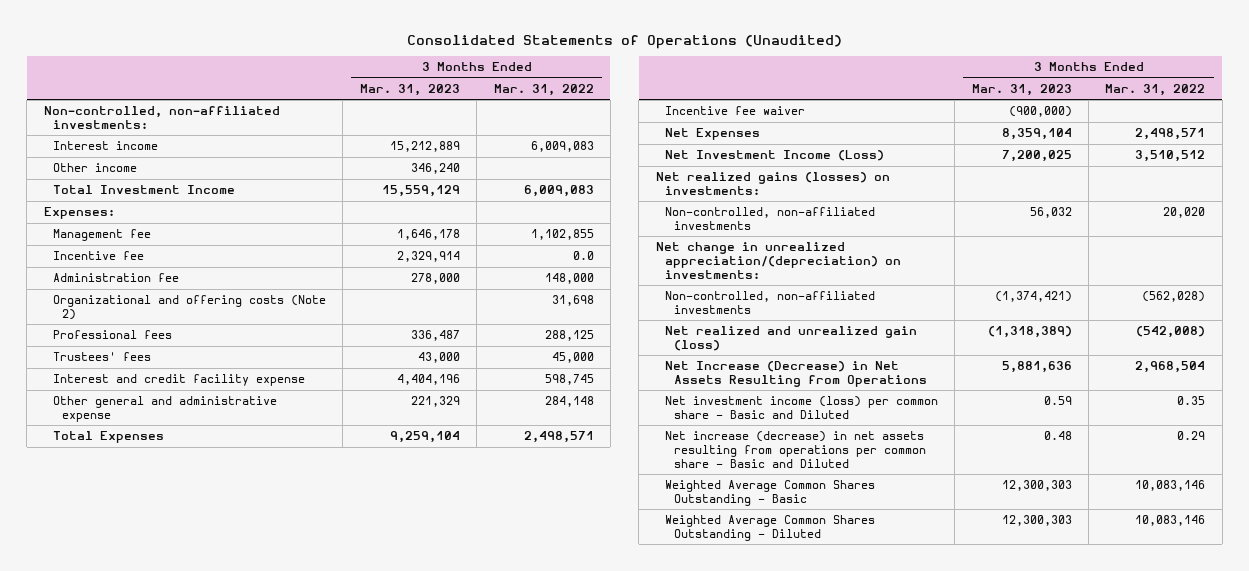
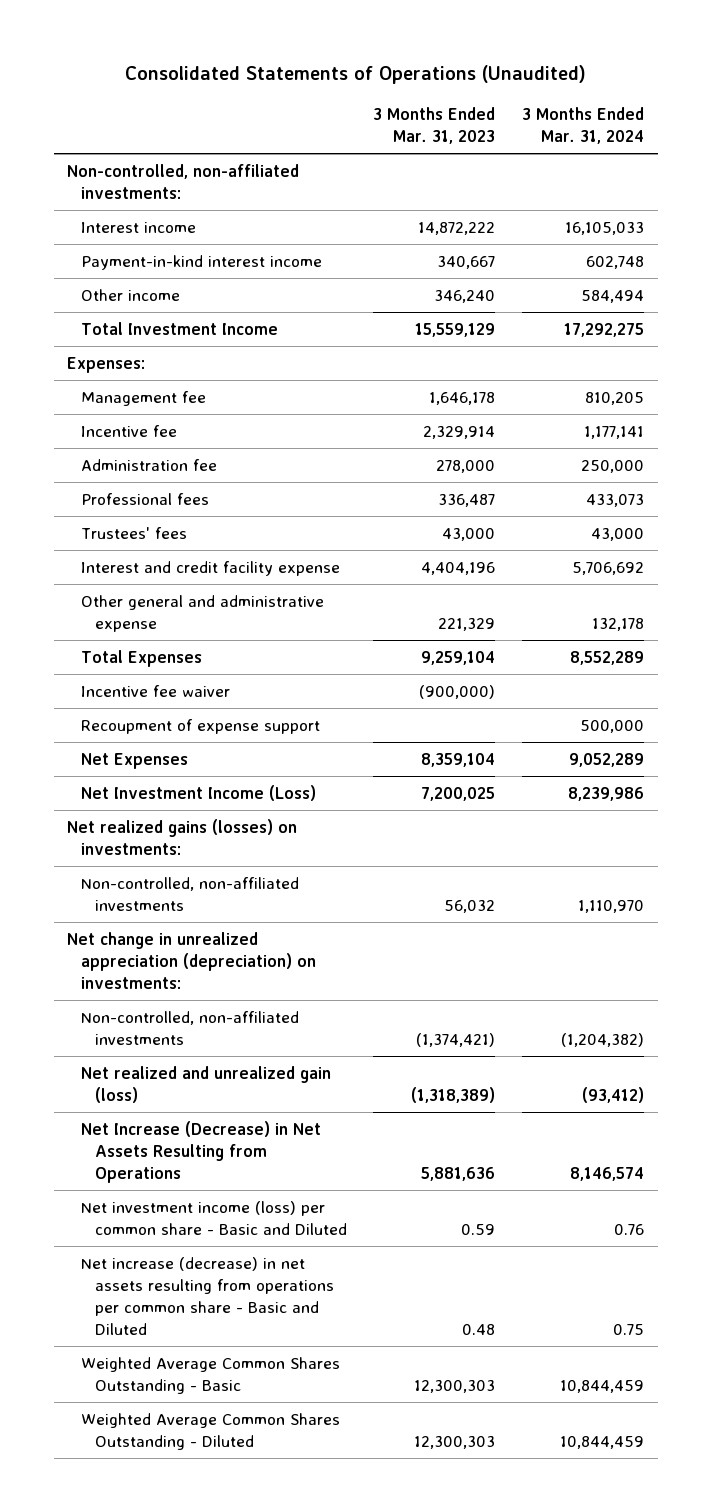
[493,83,594,96] Mar. 31, 2022 -> none
none -> [522,106,645,144] 3 Months Ended Mar. 31, 2024
[389,141,460,153] 15,212,889 -> [418,221,496,235] 14,872,222
none -> [80,254,322,270] Payment-in-kind interest income
[52,295,326,321] Organizational and offering costs (Note 2) -> none
none -> [80,718,320,734] Recoupment of expense support
[655,242,901,279] Net change in unrealized appreciation/(depreciation) on investments: -> [66,931,316,989] Net change in unrealized appreciation (depreciation) on investments:

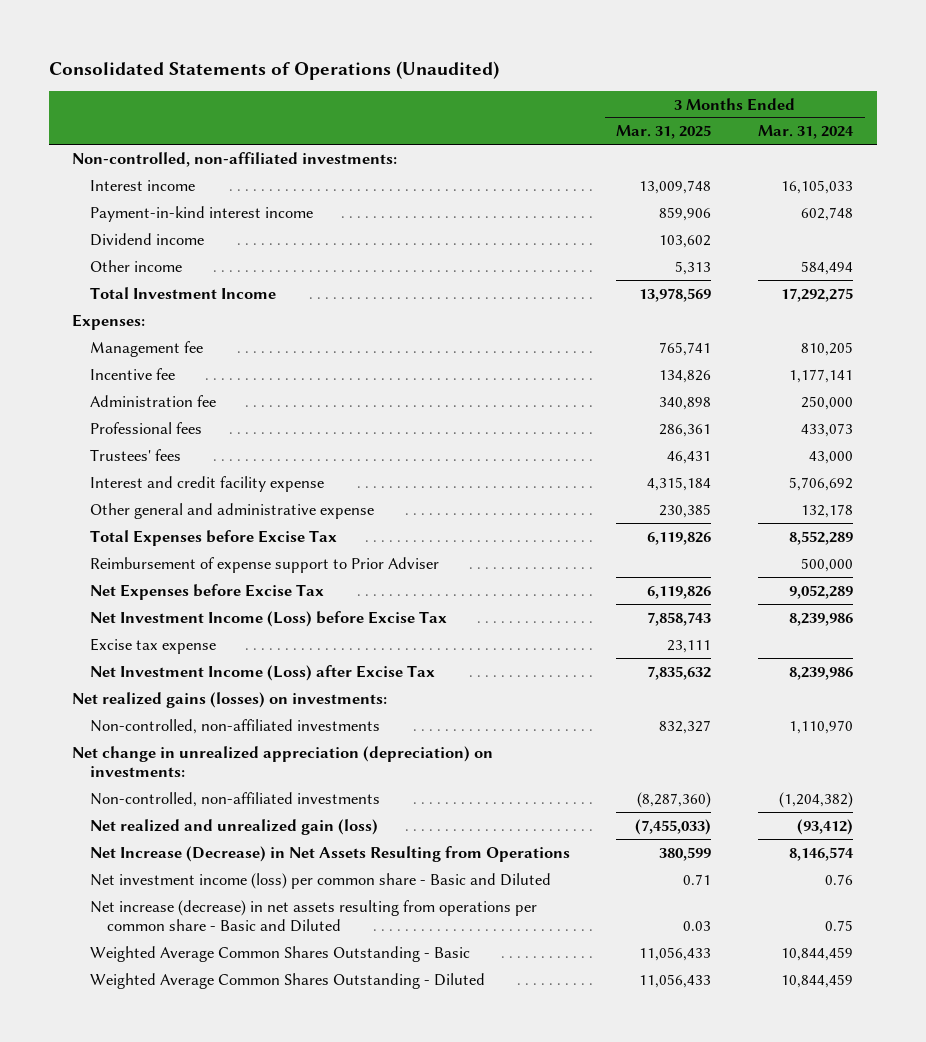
[373,106,496,144] 3 Months Ended Mar. 31, 2023 -> none
none -> [616,125,712,140] Mar. 31, 2025
none -> [89,232,204,246] Dividend income
[80,684,230,697] Incentive fee waiver -> none
[80,718,320,734] Recoupment of expense support -> none
[80,649,202,667] Total Expenses -> [89,529,337,546] Total Expenses before Excise Tax
none -> [89,556,439,573] Reimbursement of expense support to Prior Adviser
[80,752,188,769] Net Expenses -> [89,583,324,600] Net Expenses before Excise Tax
none -> [89,610,447,627] Net Investment Income (Loss) before Excise Tax
none -> [89,637,216,654] Excise tax expense
[80,784,316,801] Net Investment Income (Loss) -> [89,664,435,681] Net Investment Income (Loss) after Excise Tax

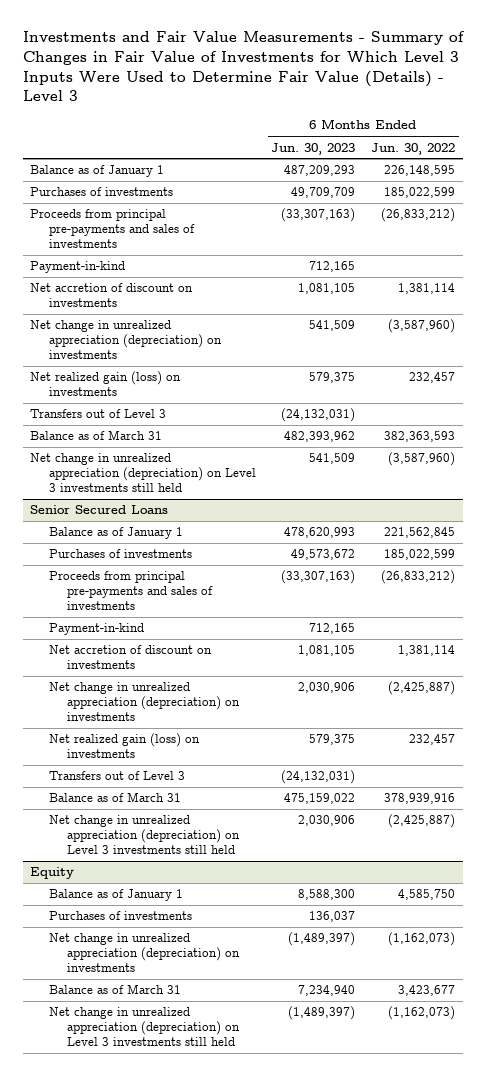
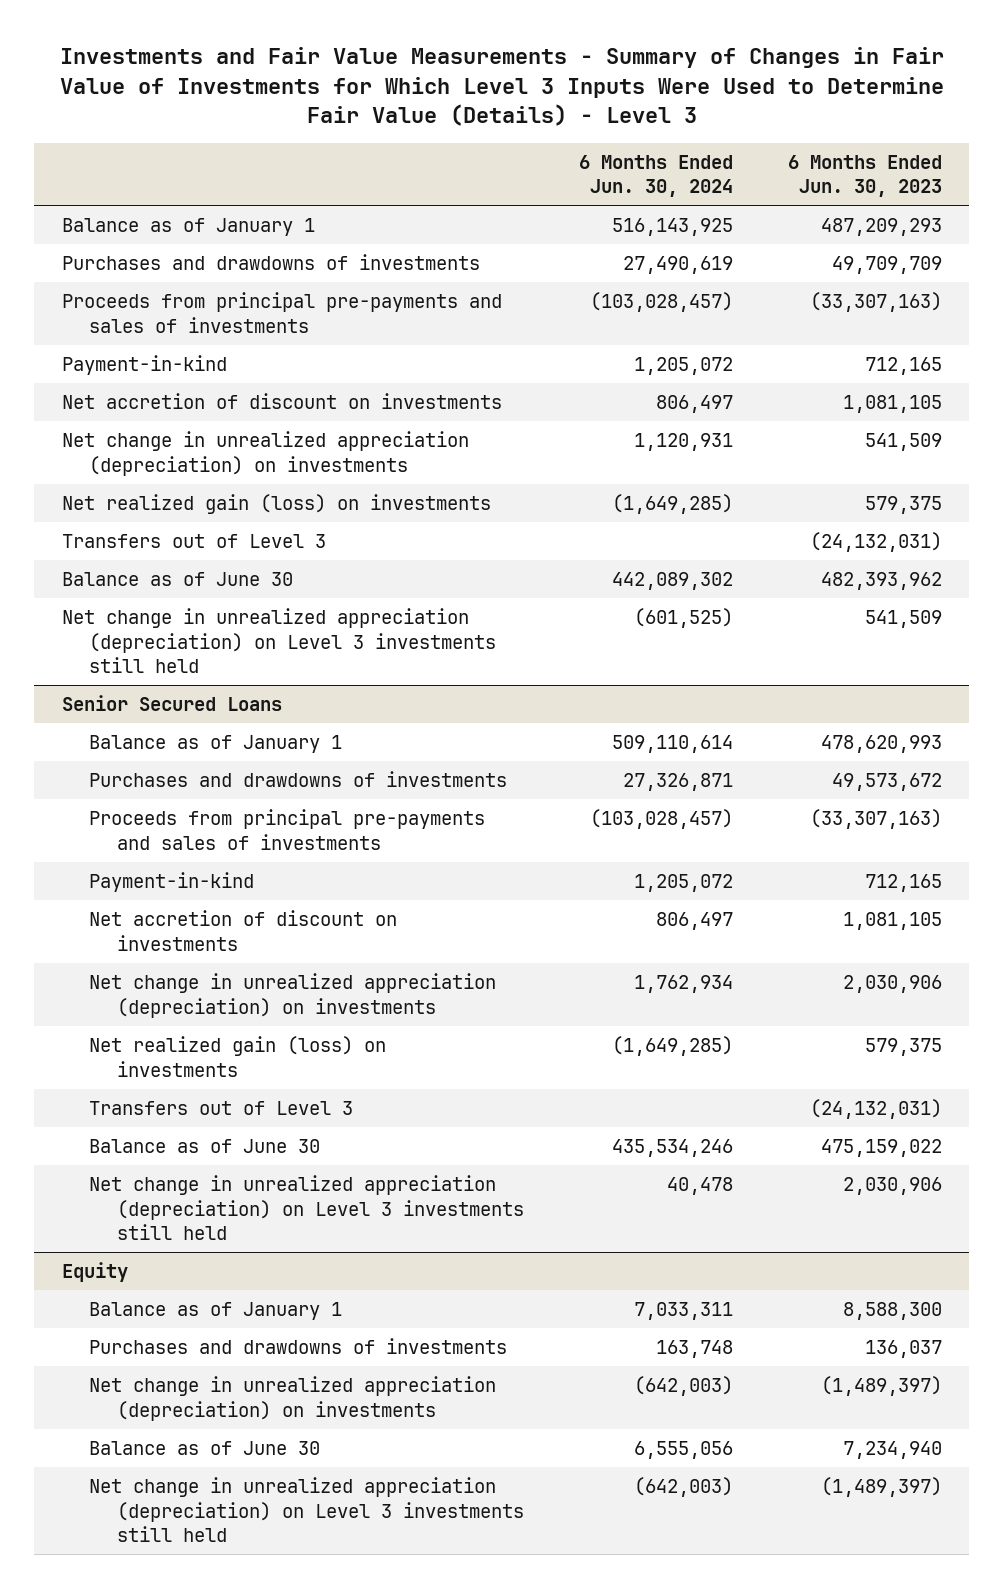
[371,142,456,155] Jun. 30, 2022 -> none
none -> [578,154,733,198] 6 Months Ended Jun. 30, 2024
[30,187,174,197] Purchases of investments -> [61,254,480,271] Purchases and drawdowns of investments
[30,430,163,441] Balance as of March 31 -> [61,572,293,587] Balance as of June 30
[48,549,192,559] Purchases of investments -> [89,771,508,788] Purchases and drawdowns of investments
[48,792,181,803] Balance as of March 31 -> [89,1139,321,1154] Balance as of June 30
[48,911,192,921] Purchases of investments -> [89,1338,508,1355] Purchases and drawdowns of investments
[48,984,181,995] Balance as of March 31 -> [89,1441,321,1456] Balance as of June 30

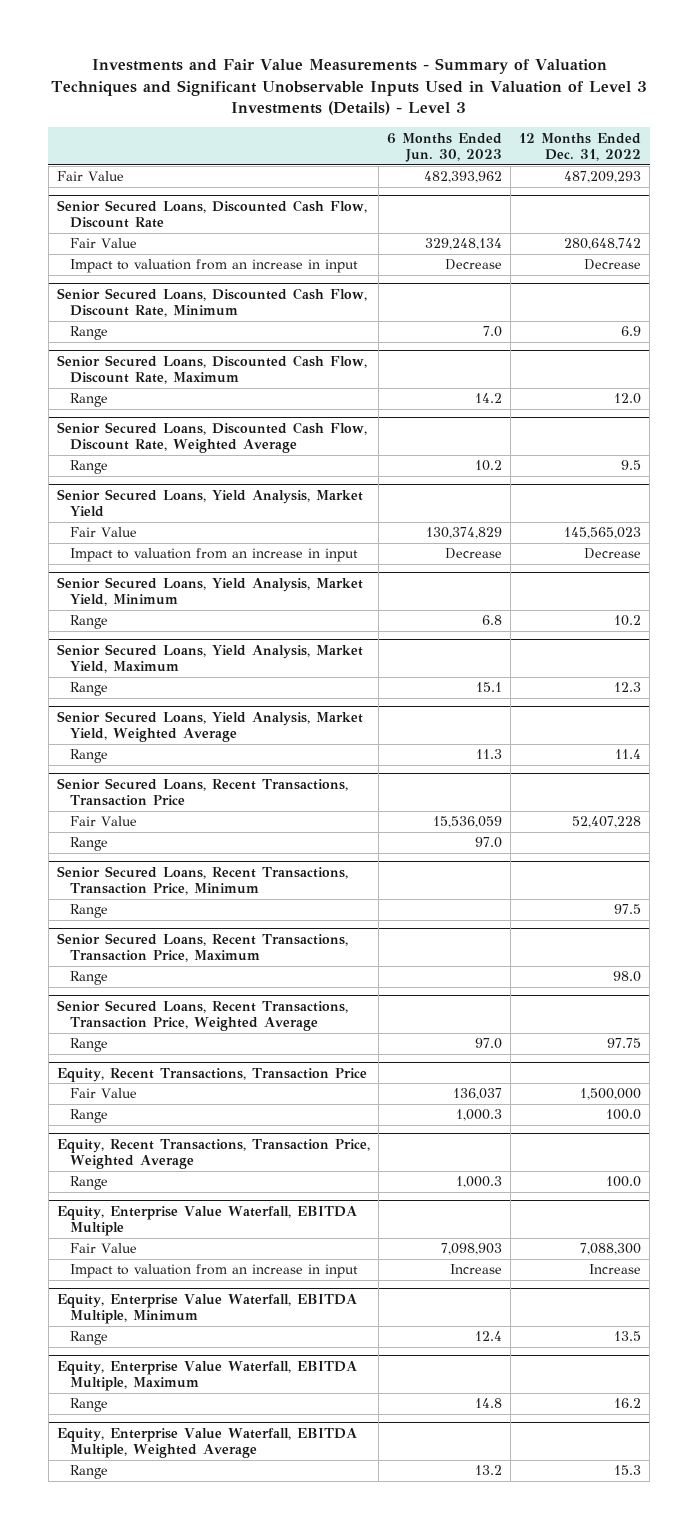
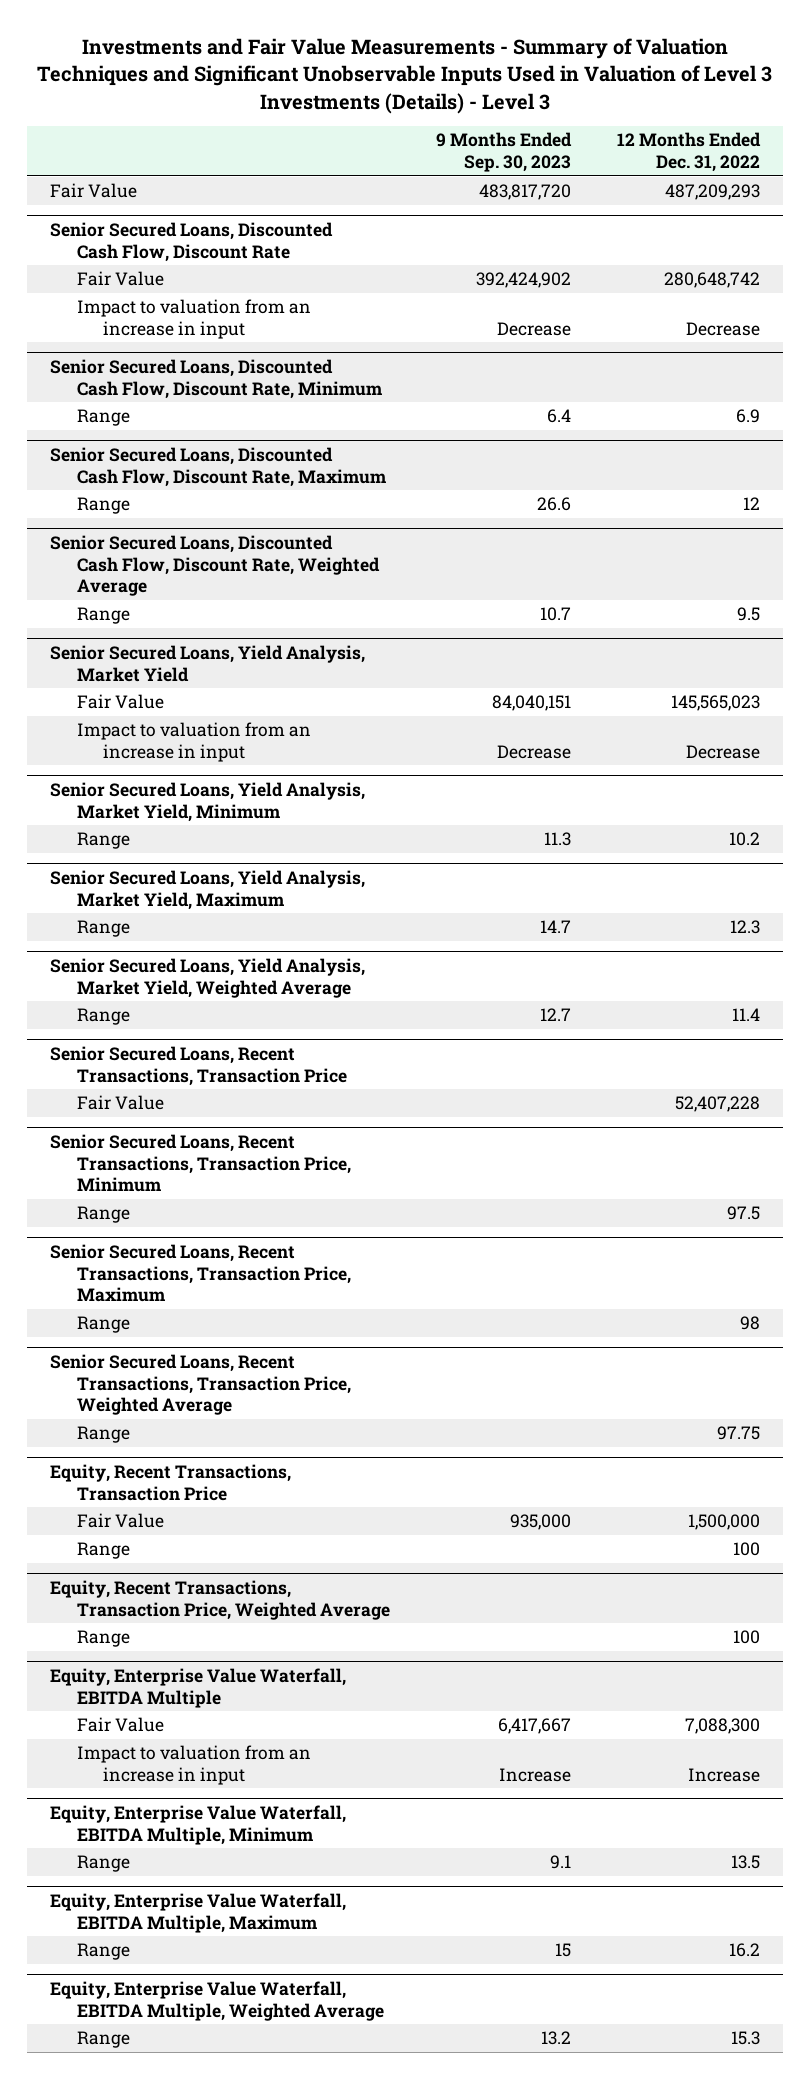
[387,132,503,163] 6 Months Ended Jun. 30, 2023 -> none
none -> [435,132,572,172] 9 Months Ended Sep. 30, 2023
[614,393,642,405] 12.0 -> [742,497,760,511] 12
[70,837,109,852] Range -> none
[613,971,642,983] 98.0 -> [739,1316,760,1331] 98
[606,1109,642,1121] 100.0 -> [732,1542,760,1557] 100
[606,1176,642,1188] 100.0 -> [732,1630,760,1645] 100

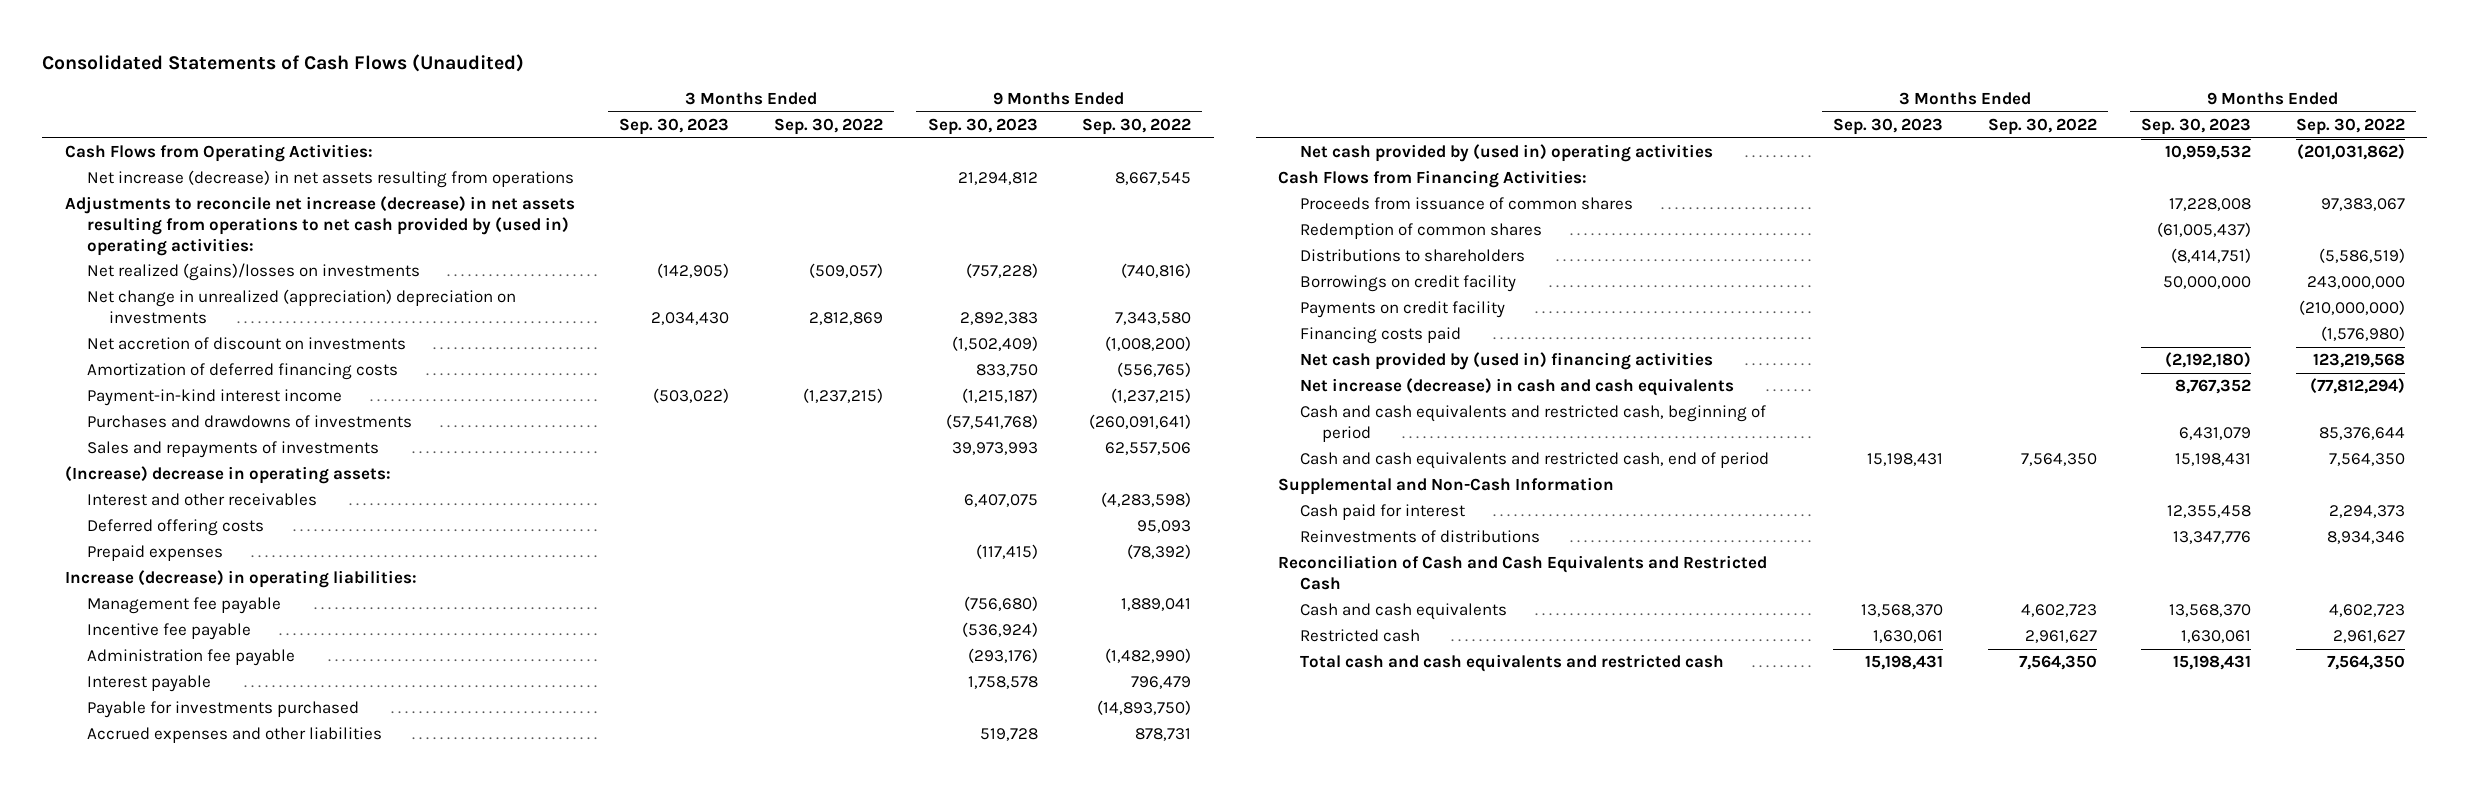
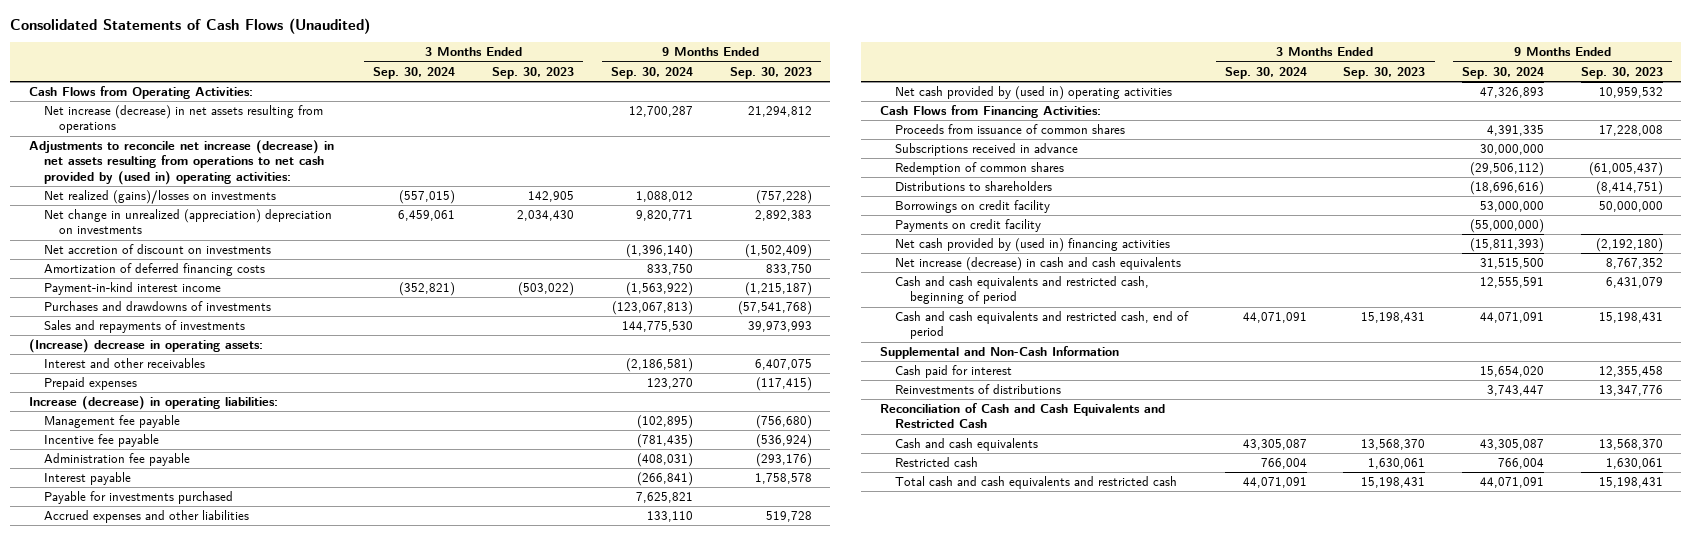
[773,118,883,136] Sep. 30, 2022 -> none
[1082,118,1192,136] Sep. 30, 2022 -> none
none -> [373,66,456,79] Sep. 30, 2024
none -> [610,66,693,79] Sep. 30, 2024
[657,263,730,279] (142,905) -> [528,191,575,203] 142,905
[86,519,264,537] Deferred offering costs -> none
none -> [894,143,1078,157] Subscriptions received in advance
[1300,327,1462,345] Financing costs paid -> none

